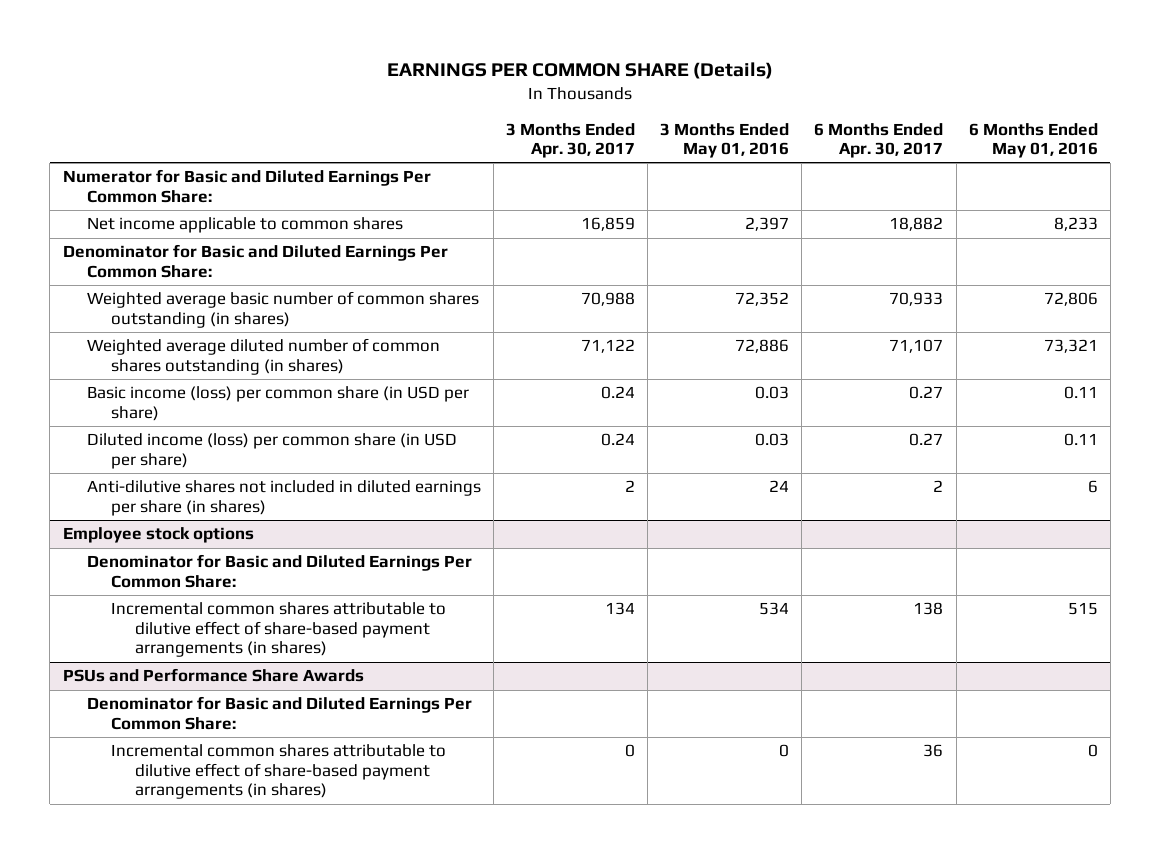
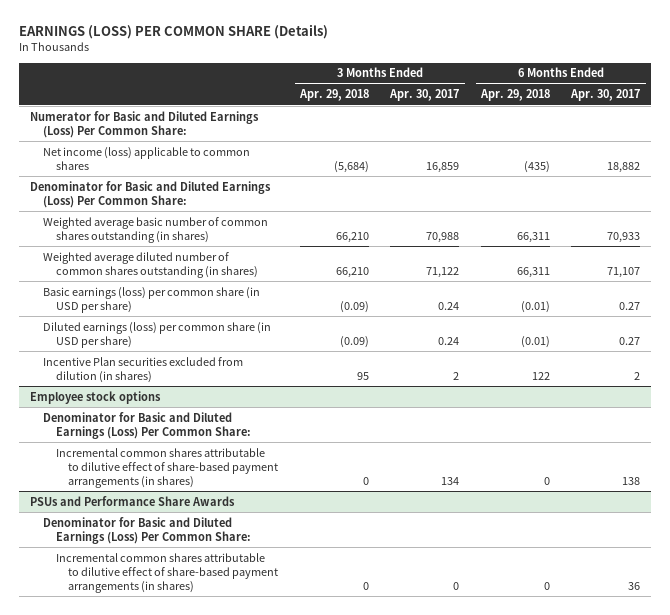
[387,61,774,79] EARNINGS PER COMMON SHARE (Details) -> [18,24,328,40] EARNINGS (LOSS) PER COMMON SHARE (Details)
[660,122,790,159] 3 Months Ended May 01, 2016 -> none
[968,122,1098,159] 6 Months Ended May 01, 2016 -> none
none -> [298,89,369,102] Apr. 29, 2018
none -> [479,89,550,102] Apr. 29, 2018
[62,169,431,203] Numerator for Basic and Diluted Earnings Per Common Share: -> [29,110,259,138] Numerator for Basic and Diluted Earnings (Loss) Per Common Share:
[86,217,403,234] Net income applicable to common shares -> [42,146,250,170] Net income (loss) applicable to common shares
[62,244,448,278] Denominator for Basic and Diluted Earnings Per Common Share: -> [29,180,271,208] Denominator for Basic and Diluted Earnings (Loss) Per Common Share:
[86,386,469,421] Basic income (loss) per common share (in USD per share) -> [42,286,260,313] Basic earnings (loss) per common share (in USD per share)
[86,433,457,469] Diluted income (loss) per common share (in USD per share) -> [42,321,271,348] Diluted earnings (loss) per common share (in USD per share)
[86,480,481,516] Anti-dilutive shares not included in diluted earnings per share (in shares) -> [42,356,243,383] Incentive Plan securities excluded from dilution (in shares)
[86,554,472,588] Denominator for Basic and Diluted Earnings Per Common Share: -> [42,411,251,439] Denominator for Basic and Diluted Earnings (Loss) Per Common Share:
[86,696,472,730] Denominator for Basic and Diluted Earnings Per Common Share: -> [42,516,251,544] Denominator for Basic and Diluted Earnings (Loss) Per Common Share:

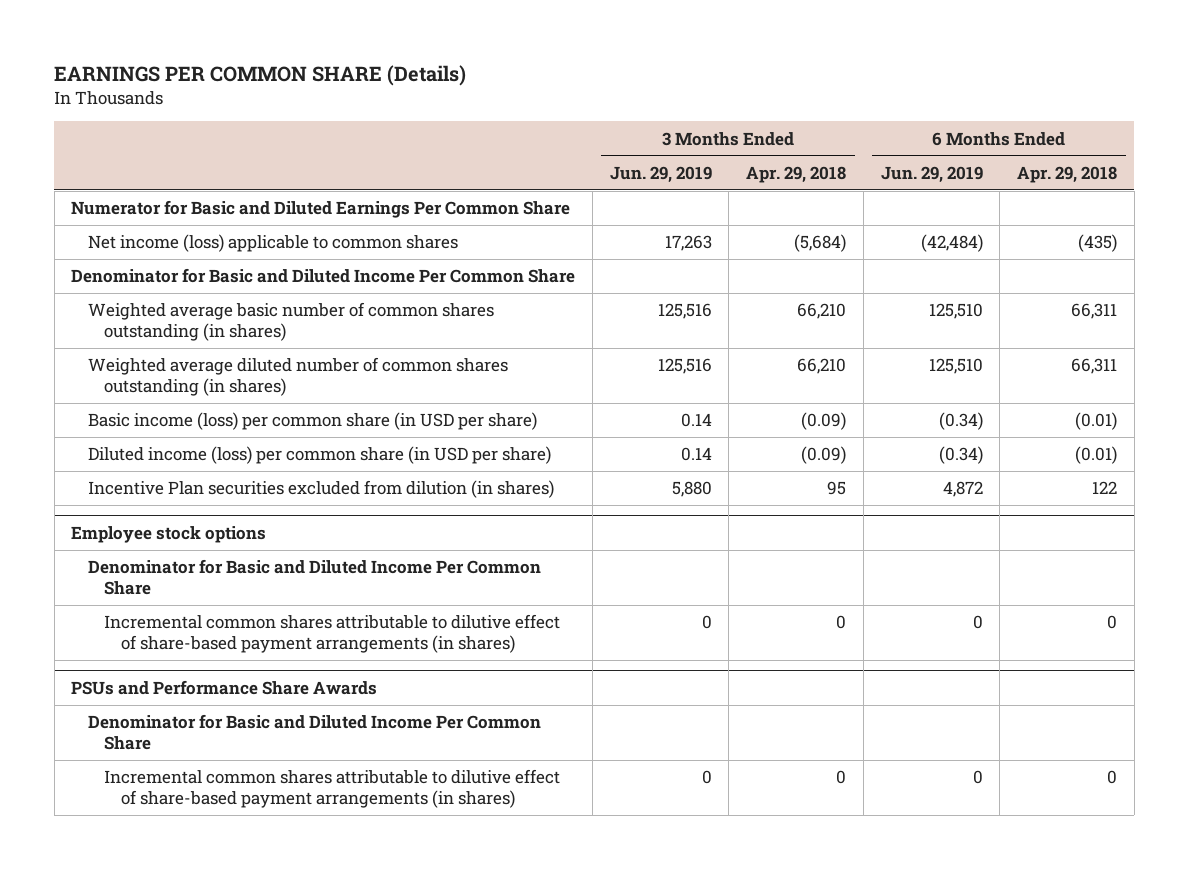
[18,24,328,40] EARNINGS (LOSS) PER COMMON SHARE (Details) -> [54,64,467,86] EARNINGS PER COMMON SHARE (Details)
[389,89,460,102] Apr. 30, 2017 -> none
[570,89,641,102] Apr. 30, 2017 -> none
none -> [609,165,712,183] Jun. 29, 2019
none -> [880,165,983,183] Jun. 29, 2019
[29,110,259,138] Numerator for Basic and Diluted Earnings (Loss) Per Common Share: -> [71,200,571,219] Numerator for Basic and Diluted Earnings Per Common Share
[29,180,271,208] Denominator for Basic and Diluted Earnings (Loss) Per Common Share: -> [71,268,576,284] Denominator for Basic and Diluted Income Per Common Share
[42,286,260,313] Basic earnings (loss) per common share (in USD per share) -> [87,412,537,431] Basic income (loss) per common share (in USD per share)
[42,321,271,348] Diluted earnings (loss) per common share (in USD per share) -> [87,446,551,465] Diluted income (loss) per common share (in USD per share)
[42,411,251,439] Denominator for Basic and Diluted Earnings (Loss) Per Common Share: -> [87,559,541,596] Denominator for Basic and Diluted Income Per Common Share
[42,516,251,544] Denominator for Basic and Diluted Earnings (Loss) Per Common Share: -> [87,714,541,751] Denominator for Basic and Diluted Income Per Common Share

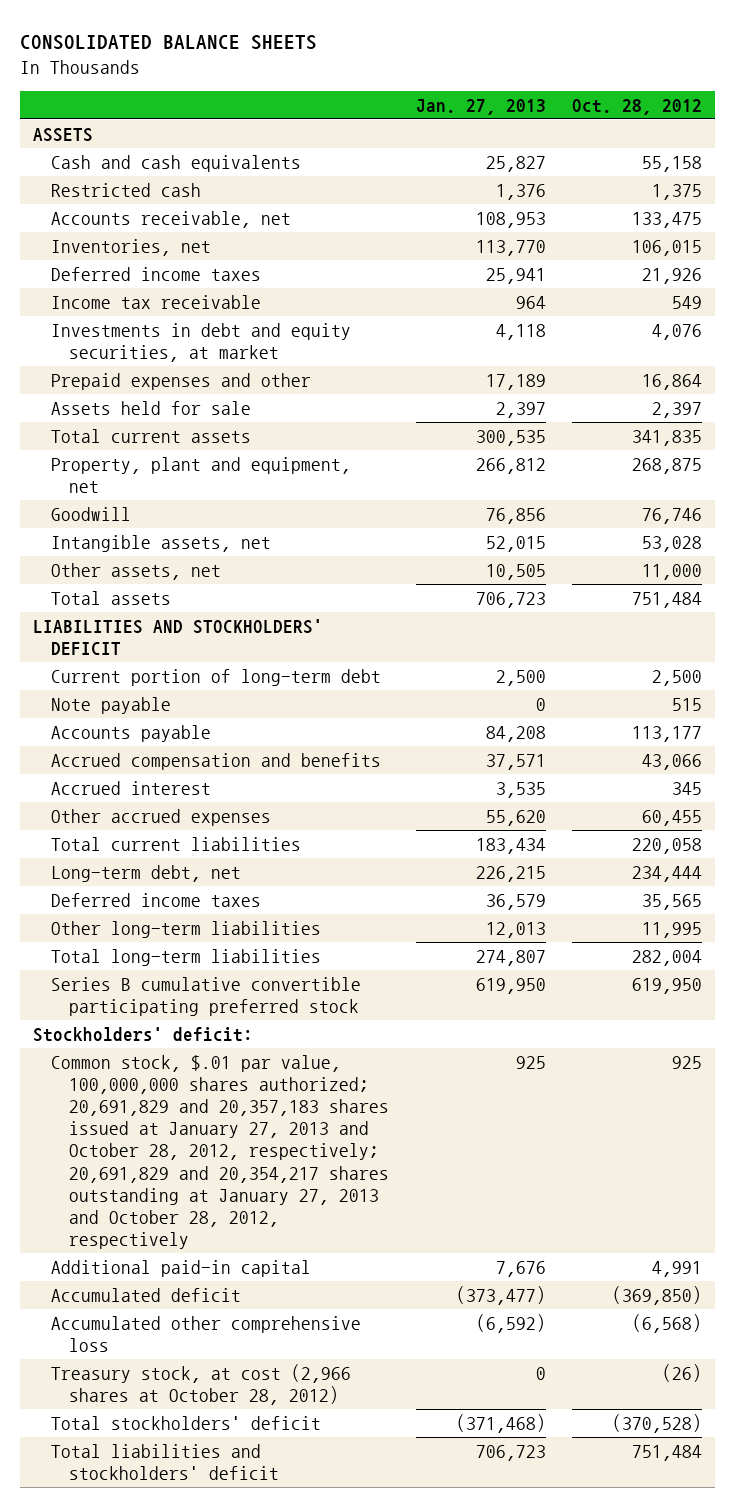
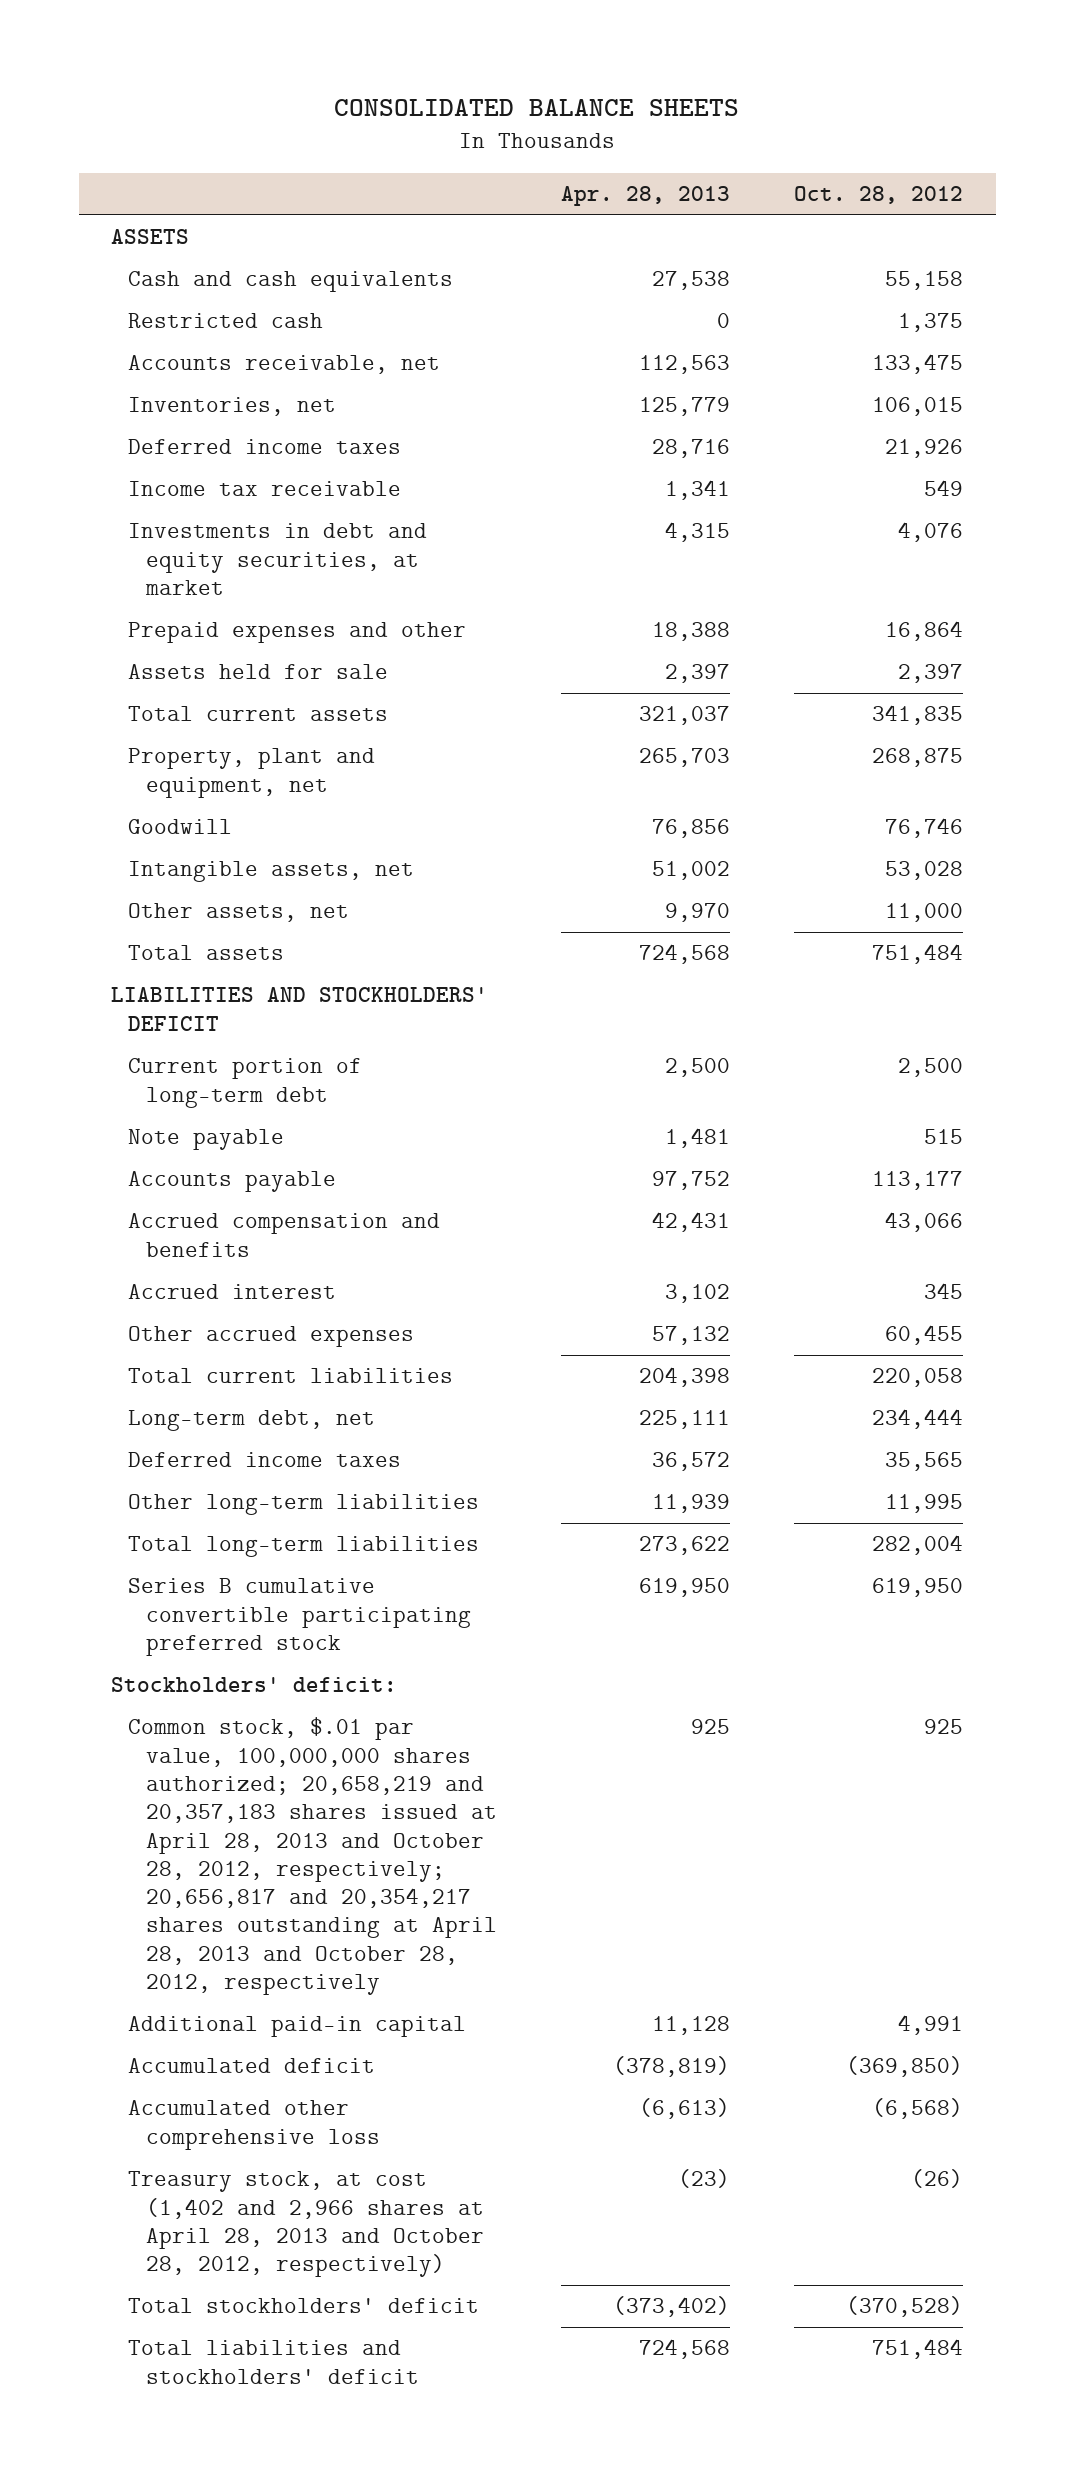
[415,98,546,115] Jan. 27, 2013 -> none
none -> [560,186,730,207] Apr. 28, 2013
[51,1054,390,1250] Common stock, $.01 par value, 100,000,000 shares authorized; 20,691,829 and 20,357,183 shares issued at January 27, 2013 and October 28, 2012, respectively; 20,691,829 and 20,354,217 shares outstanding at January 27, 2013 and October 28, 2012, respectively -> [128,1717,497,1996] Common stock, $.01 par value, 100,000,000 shares authorized; 20,658,219 and 20,357,183 shares issued at April 28, 2013 and October 28, 2012, respectively; 20,656,817 and 20,354,217 shares outstanding at April 28, 2013 and October 28, 2012, respectively
[51,1363,352,1405] Treasury stock, at cost (2,966 shares at October 28, 2012) -> [128,2171,484,2278] Treasury stock, at cost (1,402 and 2,966 shares at April 28, 2013 and October 28, 2012, respectively)

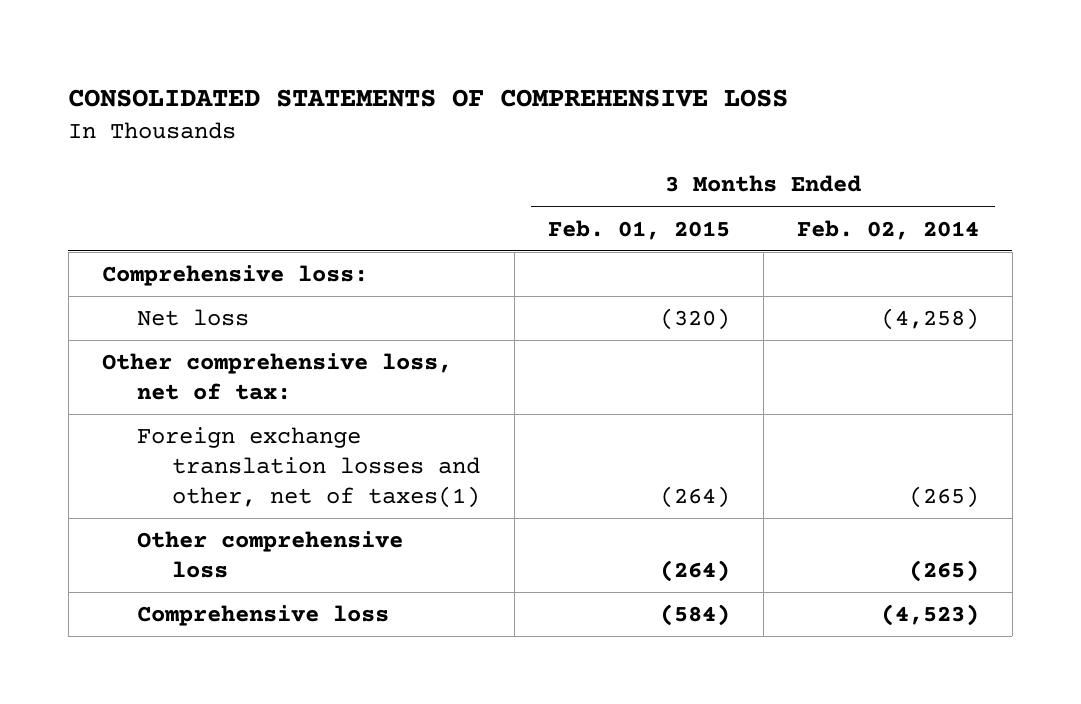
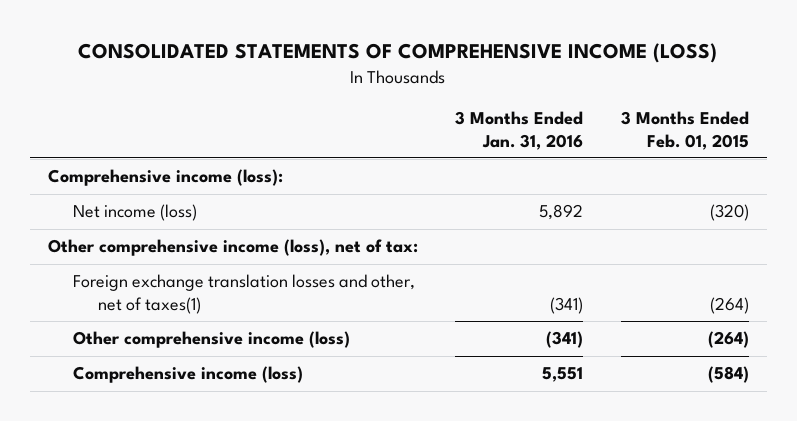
[68,88,789,107] CONSOLIDATED STATEMENTS OF COMPREHENSIVE LOSS -> [78,43,718,64] CONSOLIDATED STATEMENTS OF COMPREHENSIVE INCOME (LOSS)
[796,219,979,240] Feb. 02, 2014 -> none
none -> [455,111,584,150] 3 Months Ended Jan. 31, 2016
[101,265,368,287] Comprehensive loss: -> [48,169,284,187] Comprehensive income (loss):
[137,309,250,327] Net loss -> [73,204,198,222] Net income (loss)
[101,353,452,401] Other comprehensive loss, net of tax: -> [48,239,419,257] Other comprehensive income (loss), net of tax:
[137,531,404,579] Other comprehensive loss -> [73,331,351,349] Other comprehensive income (loss)
[137,605,390,627] Comprehensive loss -> [73,366,304,384] Comprehensive income (loss)

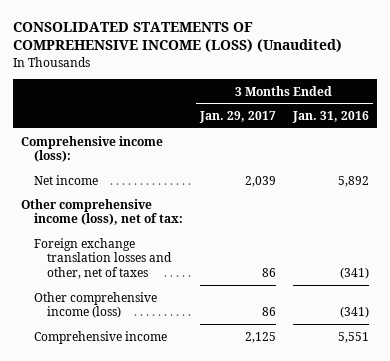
[78,43,718,64] CONSOLIDATED STATEMENTS OF COMPREHENSIVE INCOME (LOSS) -> [12,21,342,53] CONSOLIDATED STATEMENTS OF COMPREHENSIVE INCOME (LOSS) (Unaudited)
[620,111,749,150] 3 Months Ended Feb. 01, 2015 -> none
none -> [198,111,276,124] Jan. 29, 2017
[73,204,198,222] Net income (loss) -> [33,174,98,185] Net income
[73,274,416,314] Foreign exchange translation losses and other, net of taxes(1) -> [33,237,172,280] Foreign exchange translation losses and other, net of taxes
[73,366,304,384] Comprehensive income (loss) -> [33,330,167,344] Comprehensive income

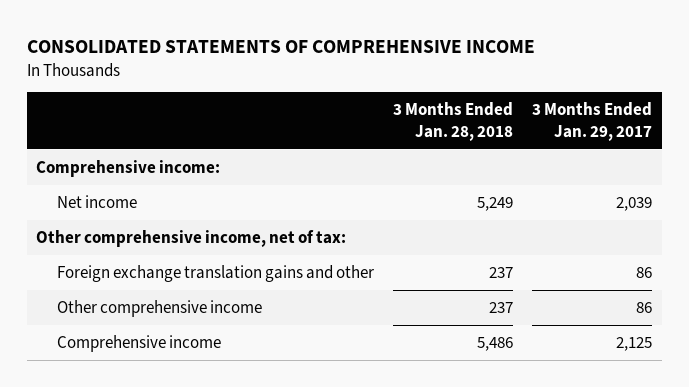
[12,21,342,53] CONSOLIDATED STATEMENTS OF COMPREHENSIVE INCOME (LOSS) (Unaudited) -> [26,39,535,53] CONSOLIDATED STATEMENTS OF COMPREHENSIVE INCOME
[291,111,369,124] Jan. 31, 2016 -> none
none -> [393,102,514,142] 3 Months Ended Jan. 28, 2018
[21,135,164,163] Comprehensive income (loss): -> [36,159,221,177] Comprehensive income:
[21,198,183,226] Other comprehensive income (loss), net of tax: -> [36,229,347,247] Other comprehensive income, net of tax:
[33,237,172,280] Foreign exchange translation losses and other, net of taxes -> [57,264,375,282] Foreign exchange translation gains and other
[33,291,157,319] Other comprehensive income (loss) -> [57,299,263,317] Other comprehensive income

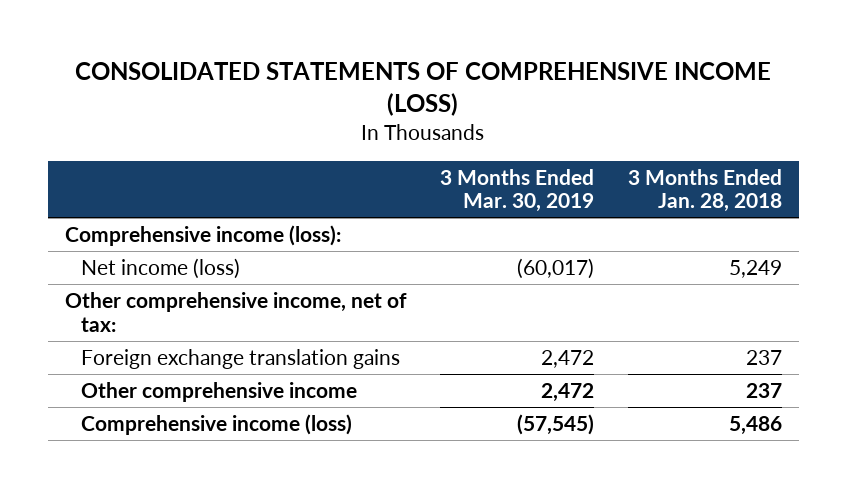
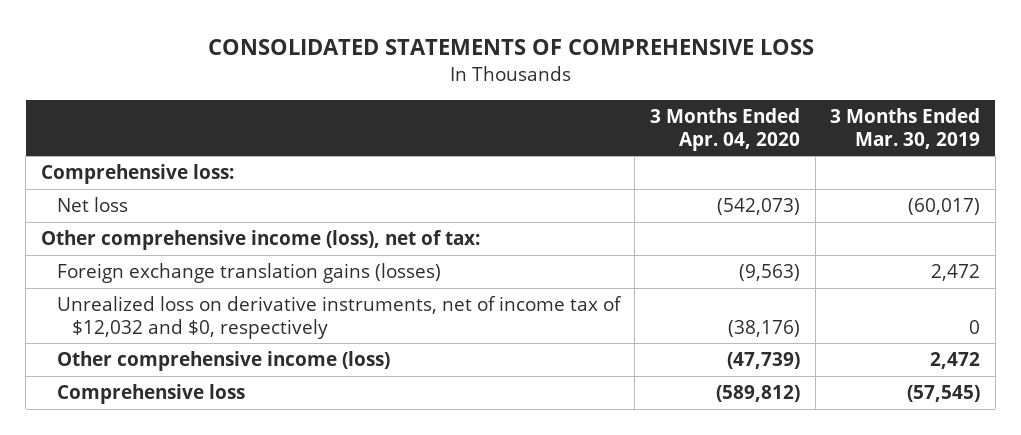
[75,62,772,117] CONSOLIDATED STATEMENTS OF COMPREHENSIVE INCOME (LOSS) -> [207,39,814,56] CONSOLIDATED STATEMENTS OF COMPREHENSIVE LOSS
[628,168,783,213] 3 Months Ended Jan. 28, 2018 -> none
none -> [649,108,800,151] 3 Months Ended Apr. 04, 2020
[64,224,341,246] Comprehensive income (loss): -> [40,164,234,185] Comprehensive loss:
[81,257,241,279] Net income (loss) -> [56,197,128,213] Net loss
[64,291,407,332] Other comprehensive income, net of tax: -> [40,230,480,251] Other comprehensive income (loss), net of tax:
[81,348,401,369] Foreign exchange translation gains -> [56,263,441,284] Foreign exchange translation gains (losses)
none -> [56,296,622,339] Unrealized loss on derivative instruments, net of income tax of $12,032 and $0, respectively
[81,381,358,402] Other comprehensive income -> [56,351,390,372] Other comprehensive income (loss)
[81,413,353,435] Comprehensive income (loss) -> [56,384,245,405] Comprehensive loss

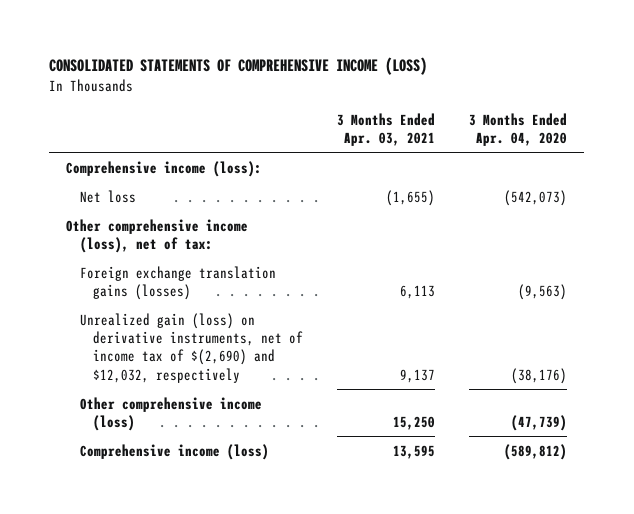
[207,39,814,56] CONSOLIDATED STATEMENTS OF COMPREHENSIVE LOSS -> [49,57,428,76] CONSOLIDATED STATEMENTS OF COMPREHENSIVE INCOME (LOSS)
[830,108,981,149] 3 Months Ended Mar. 30, 2019 -> none
none -> [337,112,436,146] 3 Months Ended Apr. 03, 2021
[40,164,234,185] Comprehensive loss: -> [66,160,263,177] Comprehensive income (loss):
[56,296,622,339] Unrealized loss on derivative instruments, net of income tax of $12,032 and $0, respectively -> [79,312,304,383] Unrealized gain (loss) on derivative instruments, net of income tax of $(2,690) and $12,032, respectively
[56,384,245,405] Comprehensive loss -> [79,443,269,460] Comprehensive income (loss)

